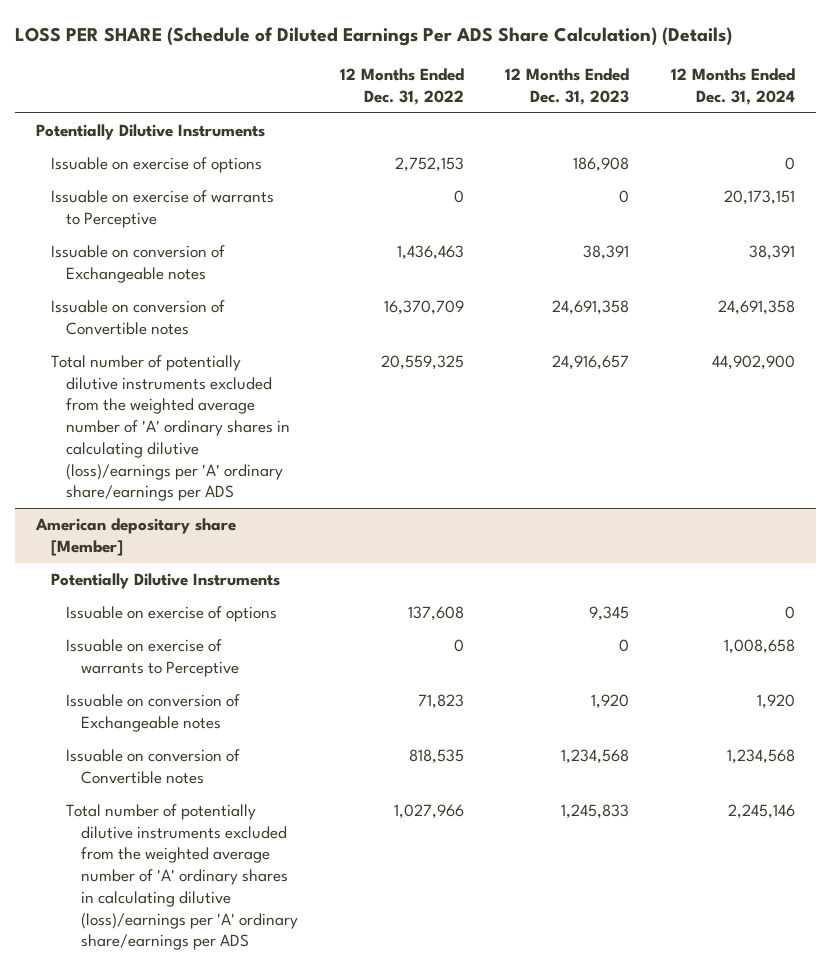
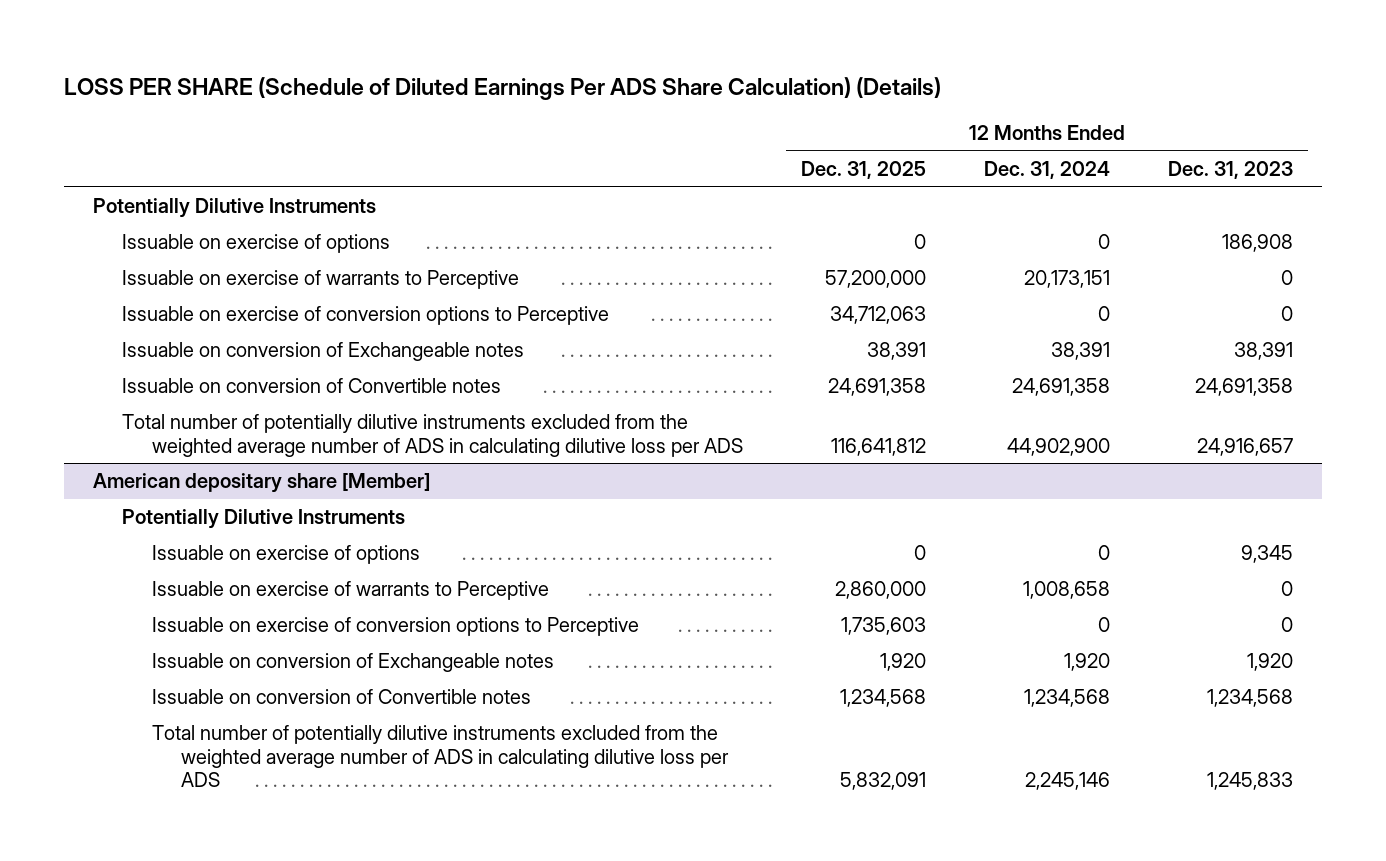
[339,68,464,106] 12 Months Ended Dec. 31, 2022 -> none
none -> [800,161,926,180] Dec. 31, 2025
none -> [122,306,610,326] Issuable on exercise of conversion options to Perceptive
[50,355,290,502] Total number of potentially dilutive instruments excluded from the weighted average number of 'A' ordinary shares in calculating dilutive (loss)/earnings per 'A' ordinary share/earnings per ADS -> [122,414,743,457] Total number of potentially dilutive instruments excluded from the weighted average number of ADS in calculating dilutive loss per ADS
none -> [151,617,639,637] Issuable on exercise of conversion options to Perceptive
[65,804,298,951] Total number of potentially dilutive instruments excluded from the weighted average number of 'A' ordinary shares in calculating dilutive (loss)/earnings per 'A' ordinary share/earnings per ADS -> [151,725,729,787] Total number of potentially dilutive instruments excluded from the weighted average number of ADS in calculating dilutive loss per ADS

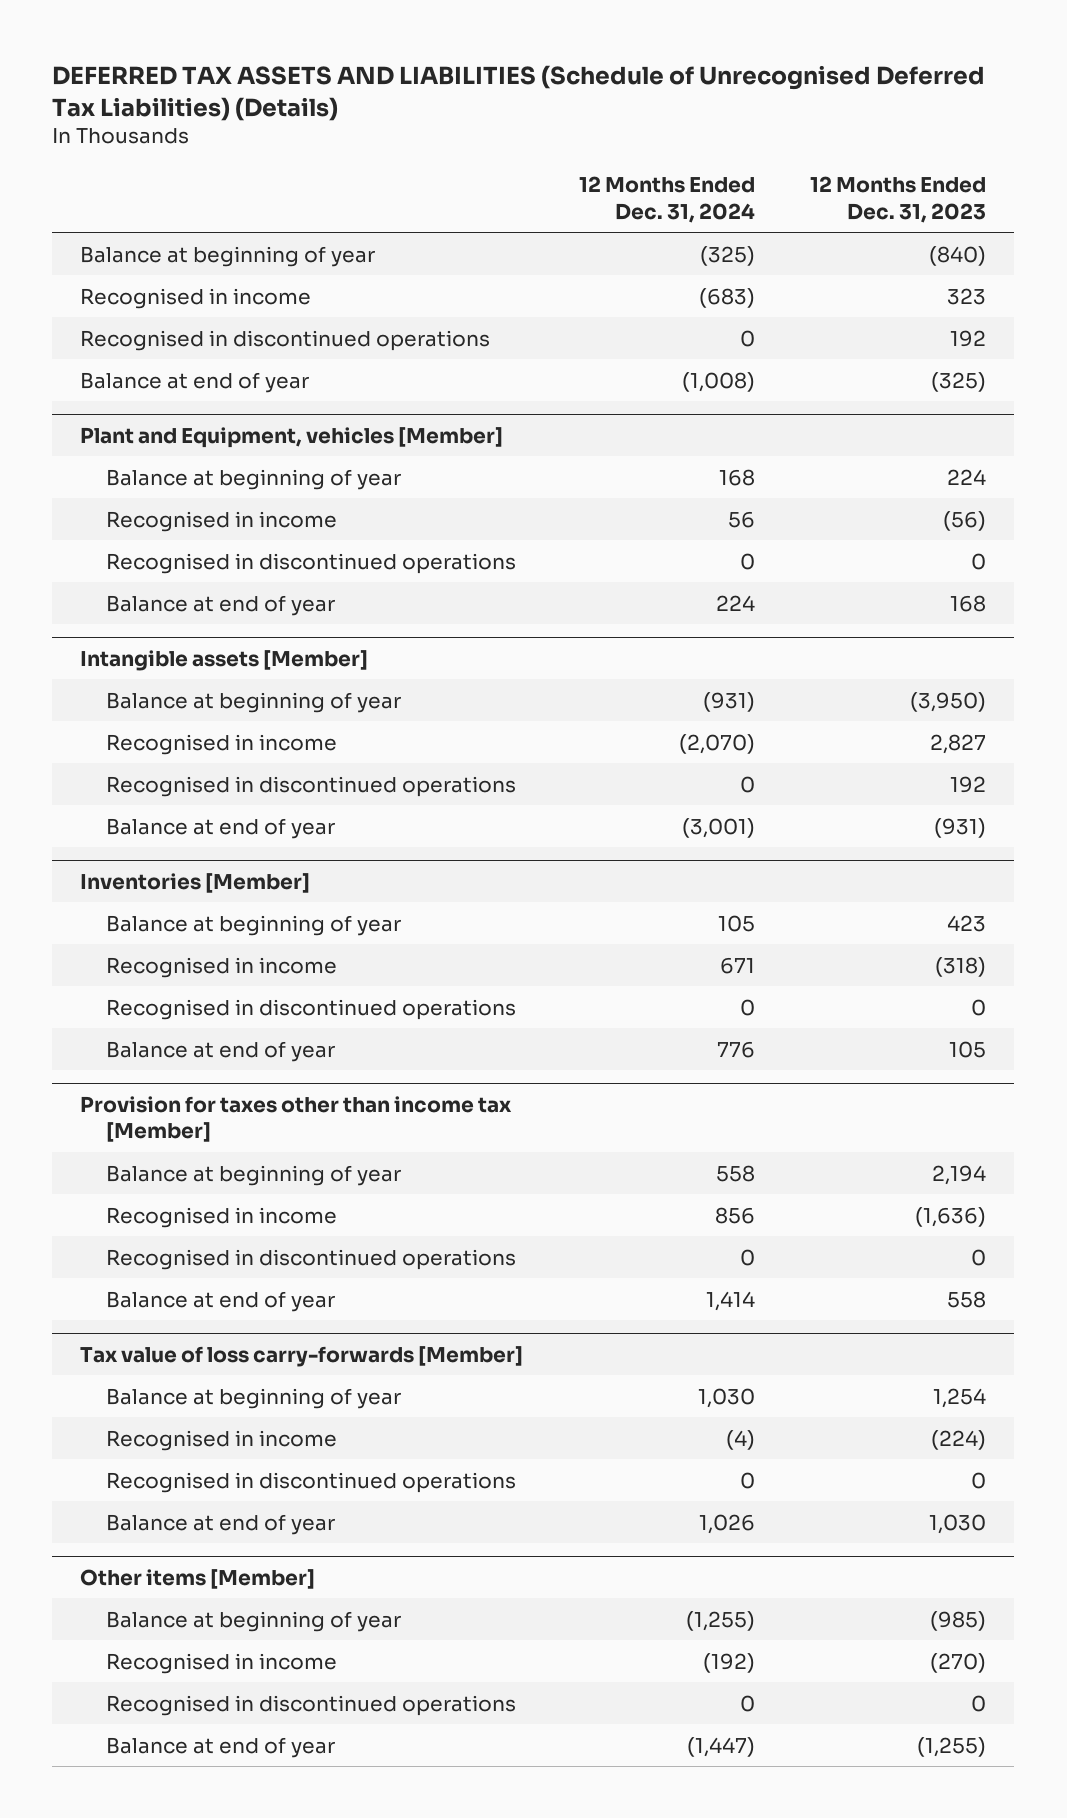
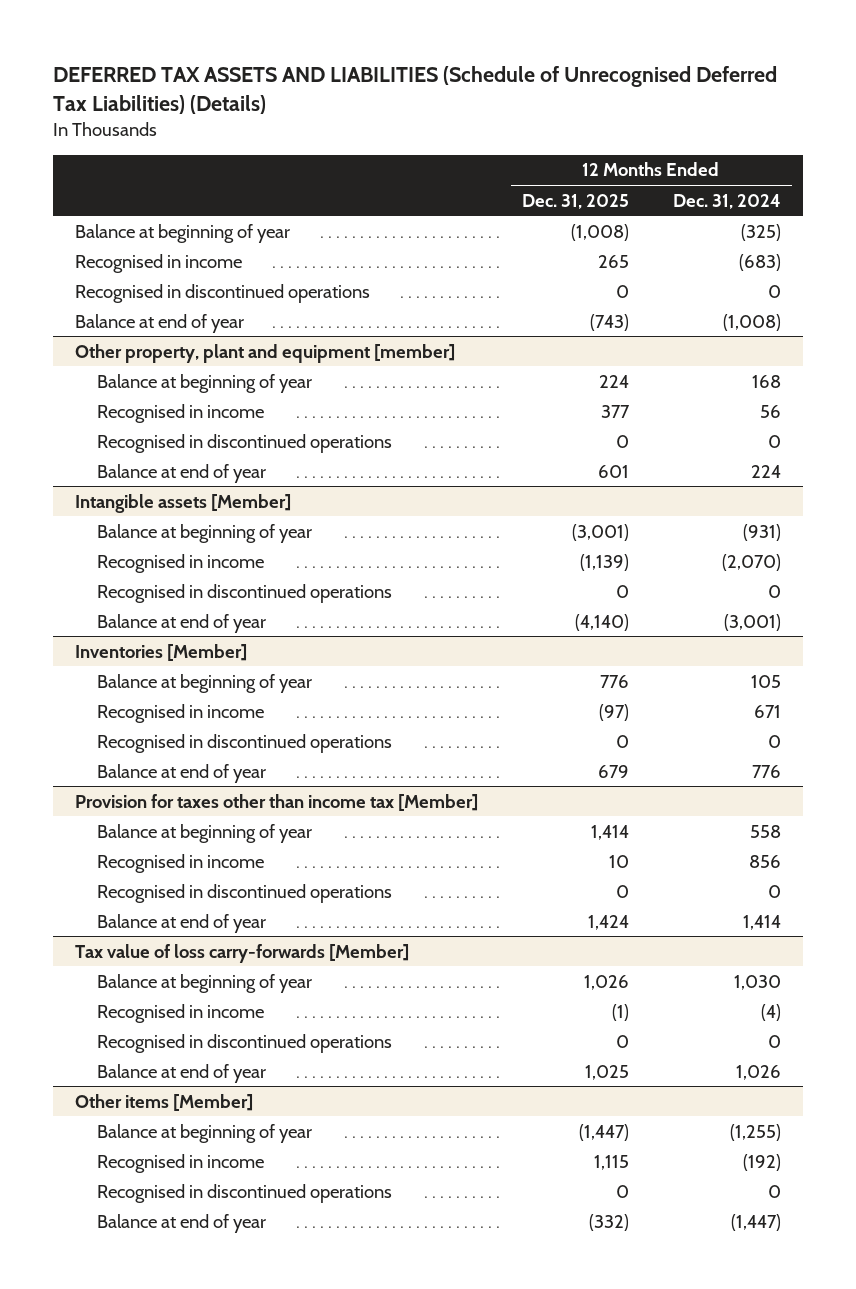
[810,176,987,223] 12 Months Ended Dec. 31, 2023 -> none
none -> [522,193,630,209] Dec. 31, 2025
[80,426,504,448] Plant and Equipment, vehicles [Member] -> [75,343,456,363] Other property, plant and equipment [member]

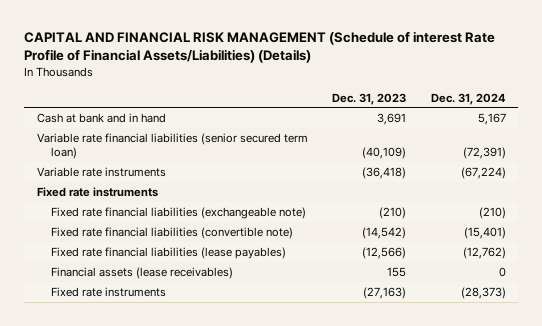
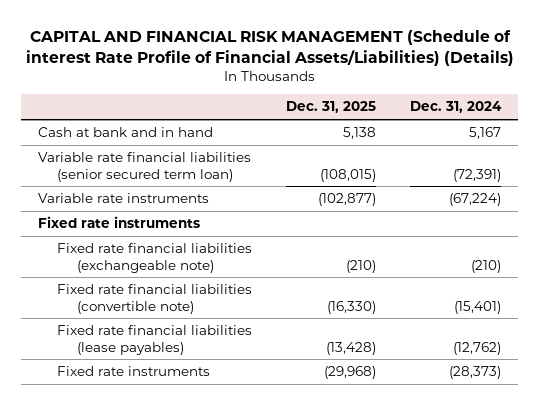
[332,92,407,105] Dec. 31, 2023 -> none
none -> [286,101,377,114] Dec. 31, 2025
[50,267,233,280] Financial assets (lease receivables) -> none

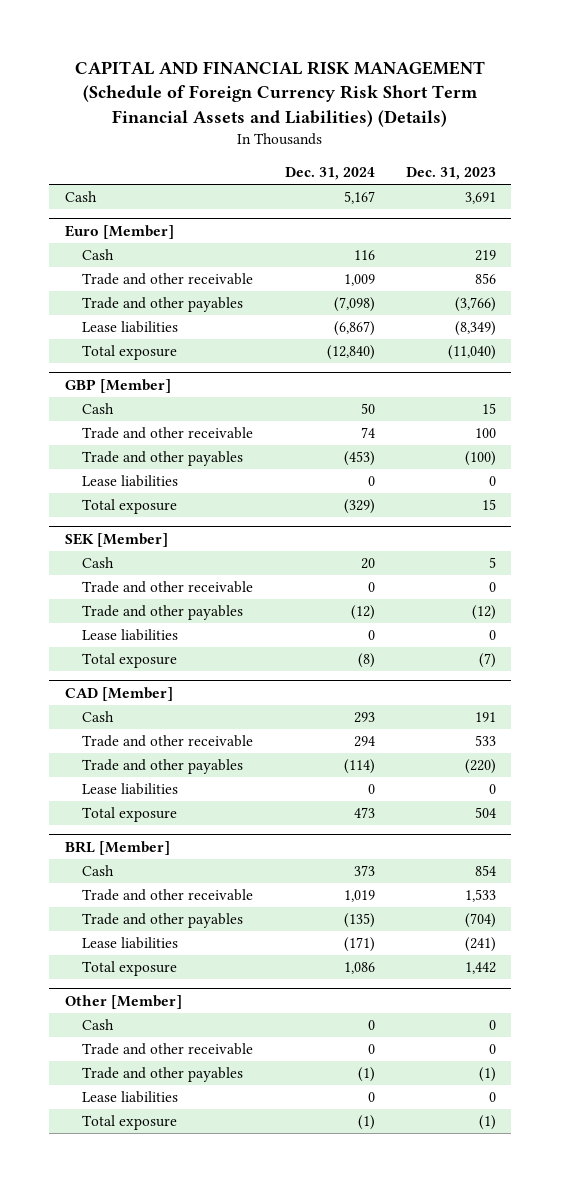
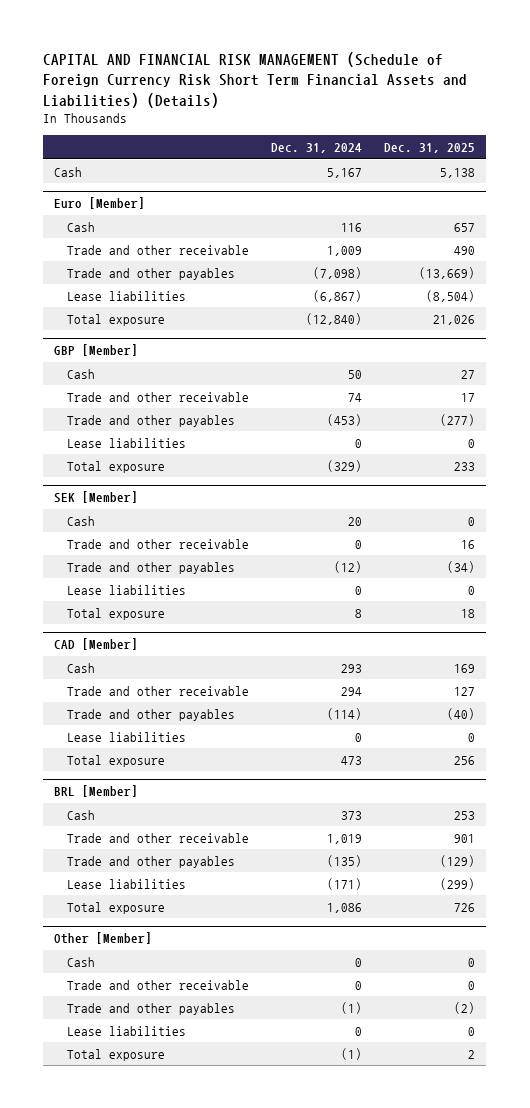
[405,167,496,181] Dec. 31, 2023 -> none
none -> [384,143,476,154] Dec. 31, 2025
[357,653,375,669] (8) -> [355,608,363,618] 8

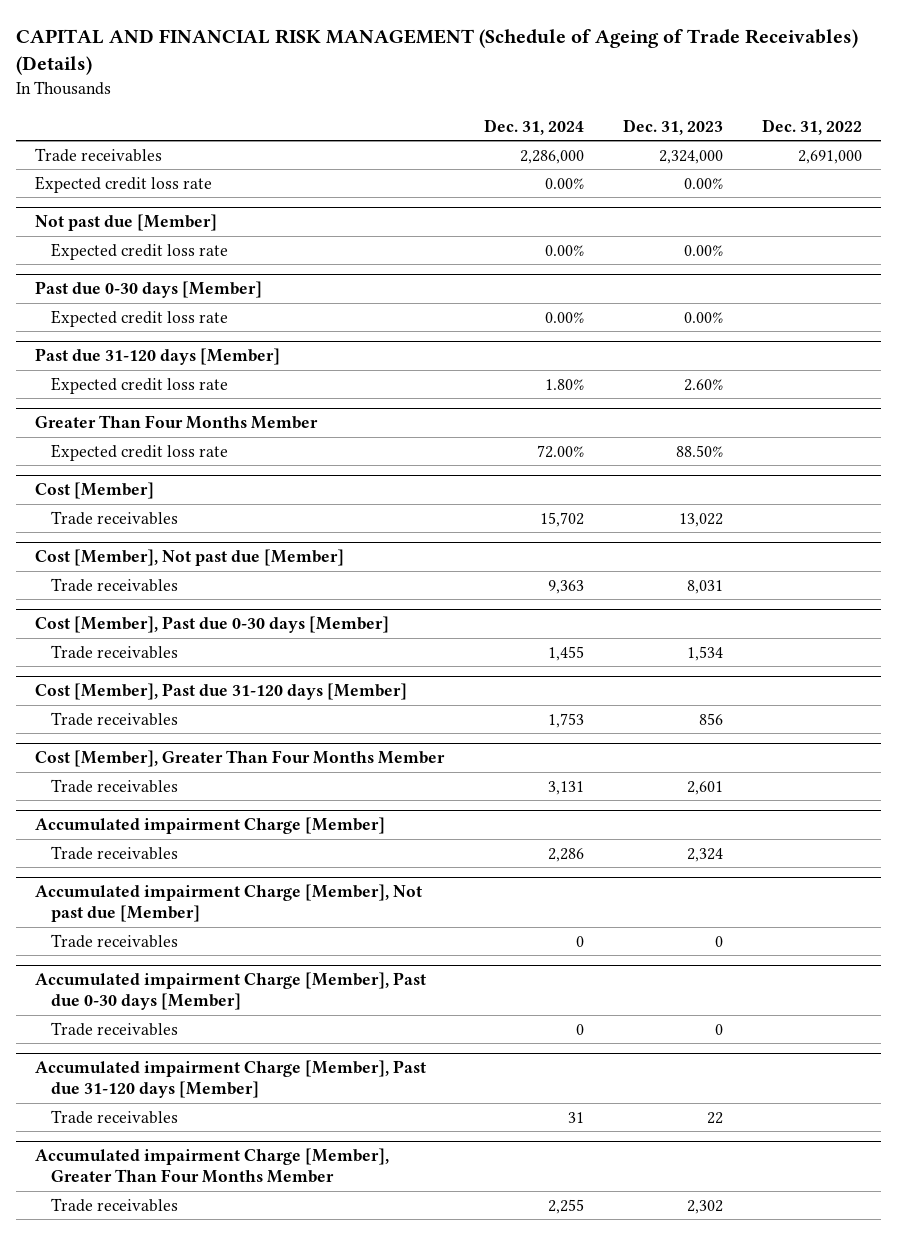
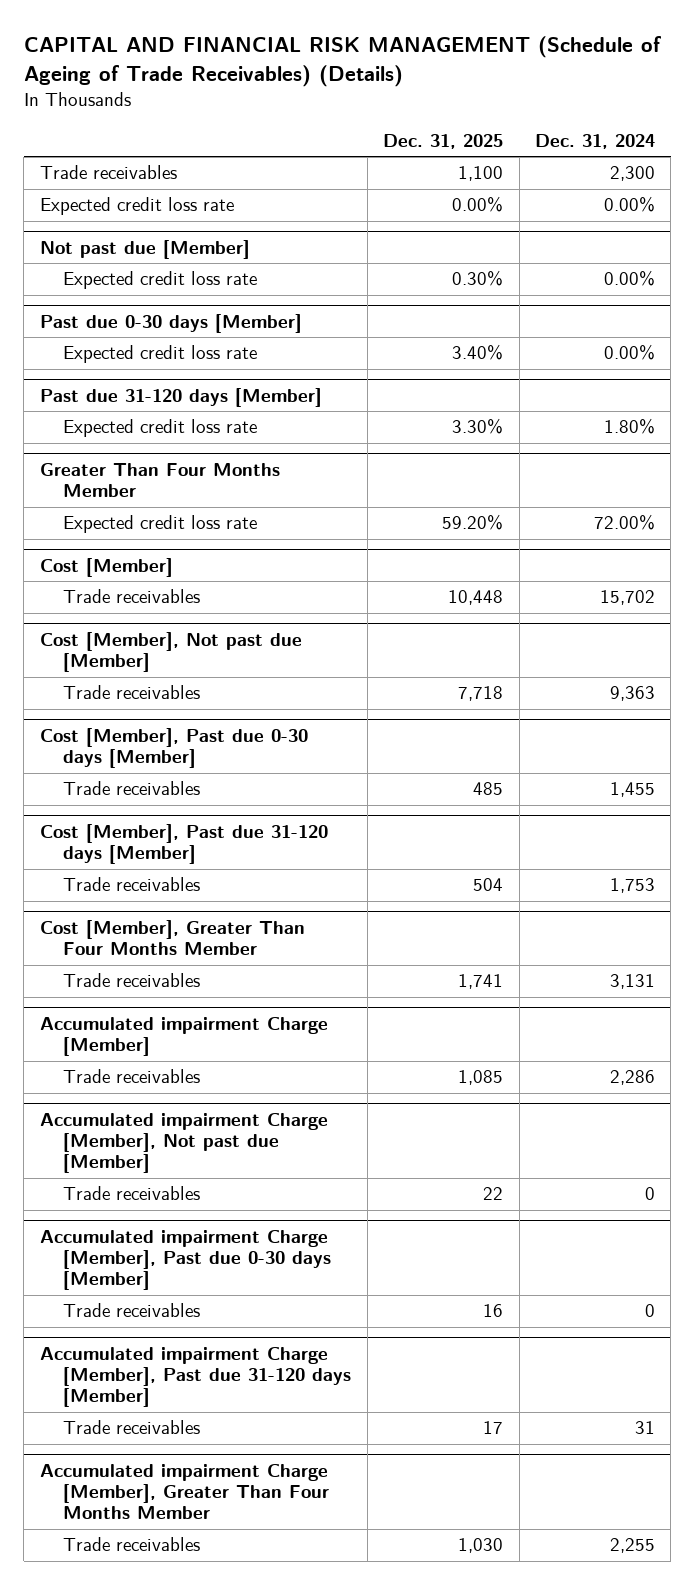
[622,118,723,135] Dec. 31, 2023 -> none
[761,118,862,135] Dec. 31, 2022 -> none
none -> [383,133,504,149] Dec. 31, 2025
[519,149,584,164] 2,286,000 -> [610,166,656,182] 2,300

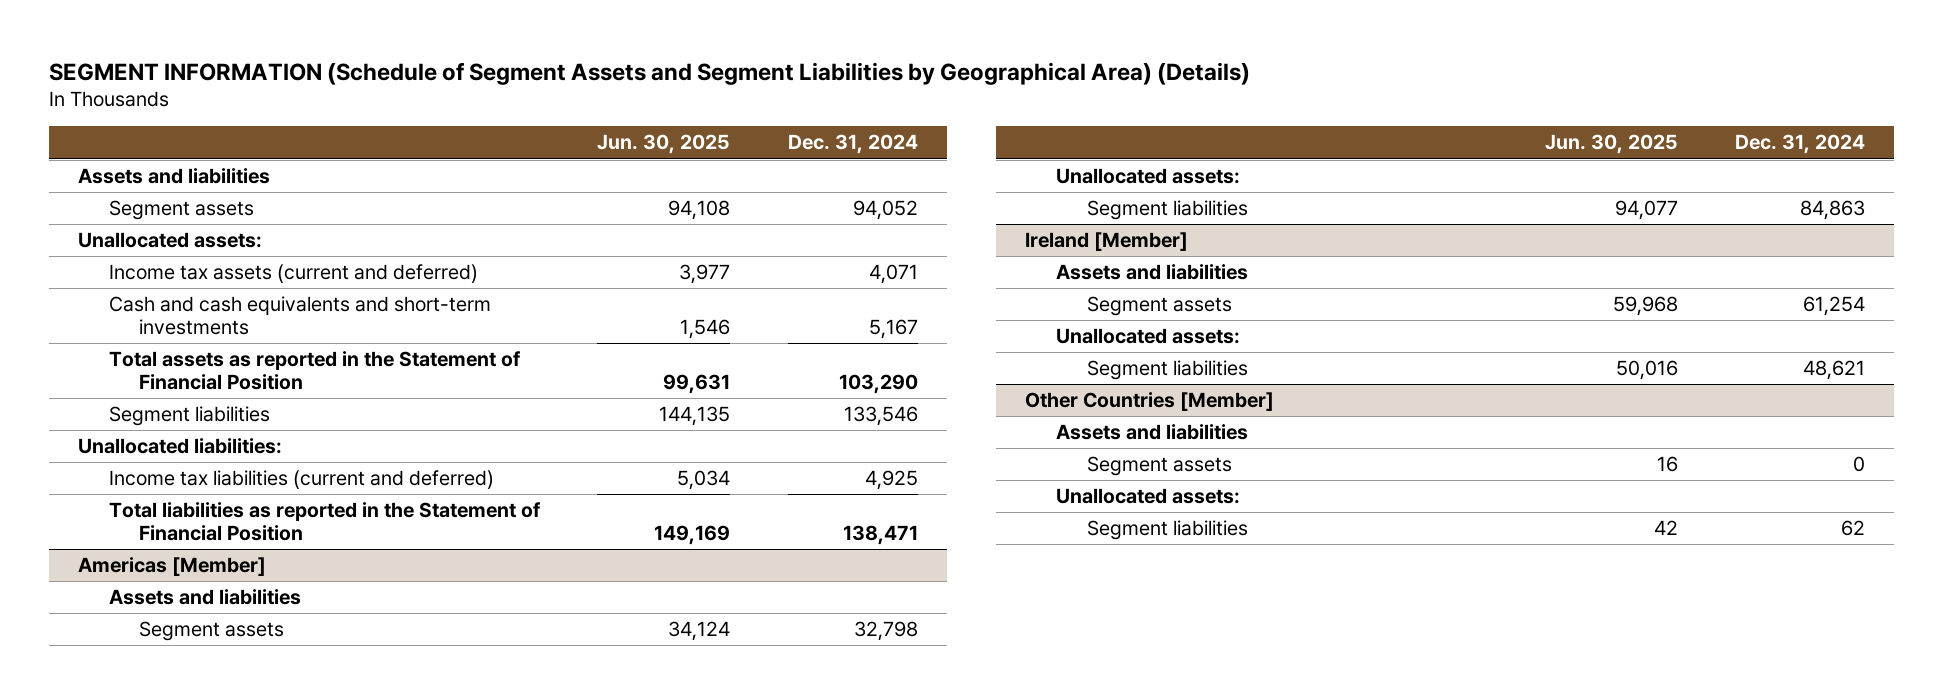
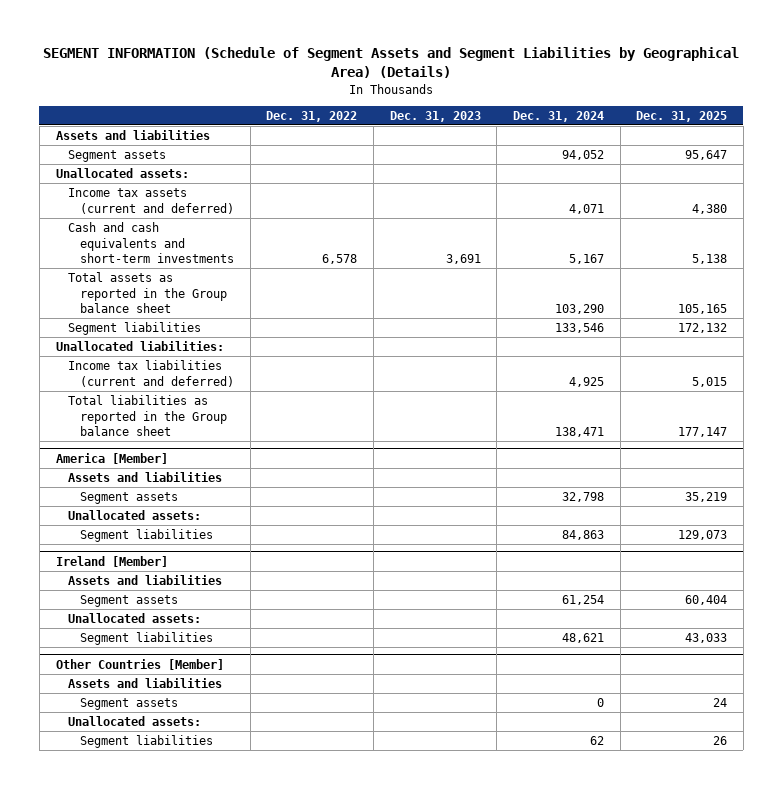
[597,134,731,155] Jun. 30, 2025 -> none
none -> [266,110,358,122] Dec. 31, 2022
none -> [389,110,481,122] Dec. 31, 2023
none -> [636,110,728,122] Dec. 31, 2025
[108,351,520,391] Total assets as reported in the Statement of Financial Position -> [67,272,228,314] Total assets as reported in the Group balance sheet
[108,502,540,542] Total liabilities as reported in the Statement of Financial Position -> [67,395,228,437] Total liabilities as reported in the Group balance sheet
[77,557,266,577] Americas [Member] -> [55,452,168,464] America [Member]

